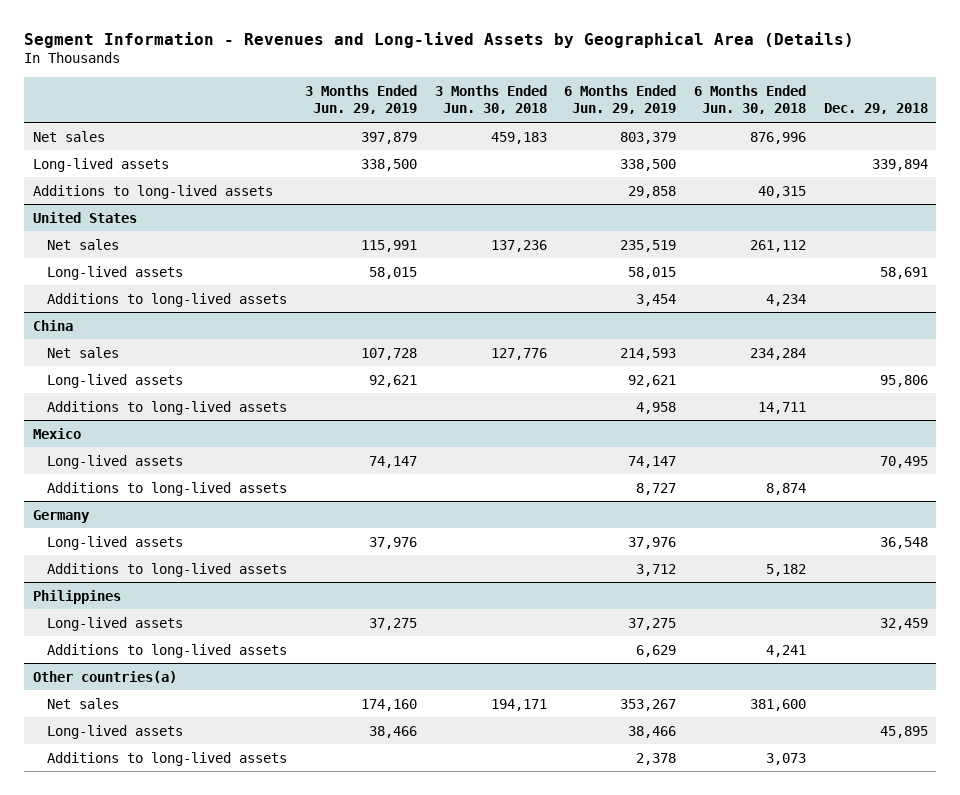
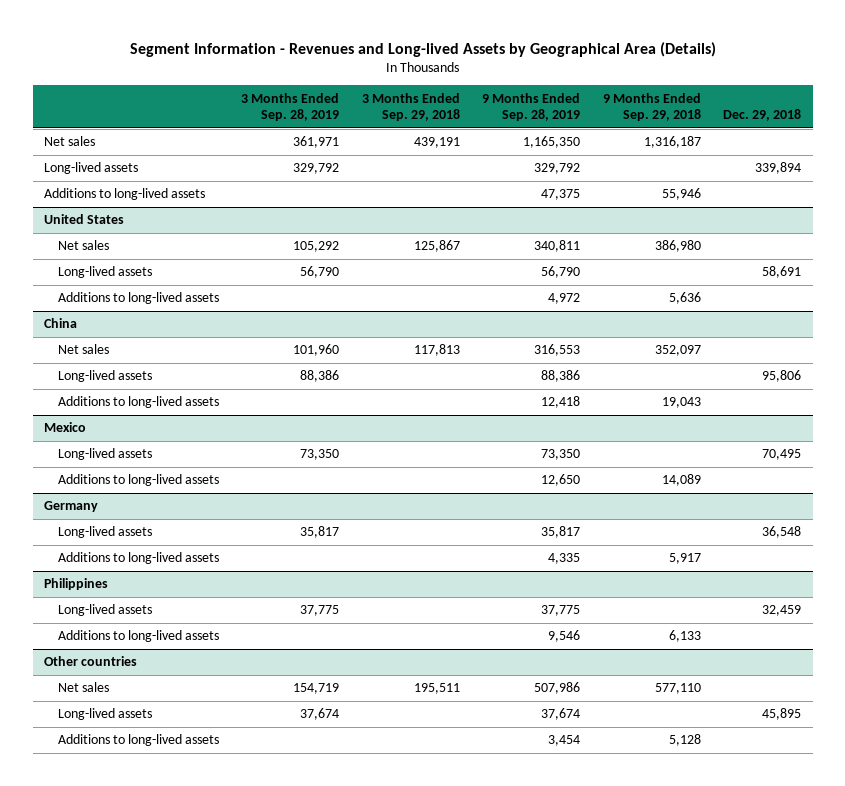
[305,84,418,115] 3 Months Ended Jun. 29, 2019 -> none
[434,84,547,115] 3 Months Ended Jun. 30, 2018 -> none
[564,84,677,115] 6 Months Ended Jun. 29, 2019 -> none
[693,84,806,115] 6 Months Ended Jun. 30, 2018 -> none
none -> [241,92,340,122] 3 Months Ended Sep. 28, 2019
none -> [361,92,460,122] 3 Months Ended Sep. 29, 2018
none -> [482,92,581,122] 9 Months Ended Sep. 28, 2019
none -> [602,92,701,122] 9 Months Ended Sep. 29, 2018
[32,670,177,683] Other countries(a) -> [43,656,137,667] Other countries

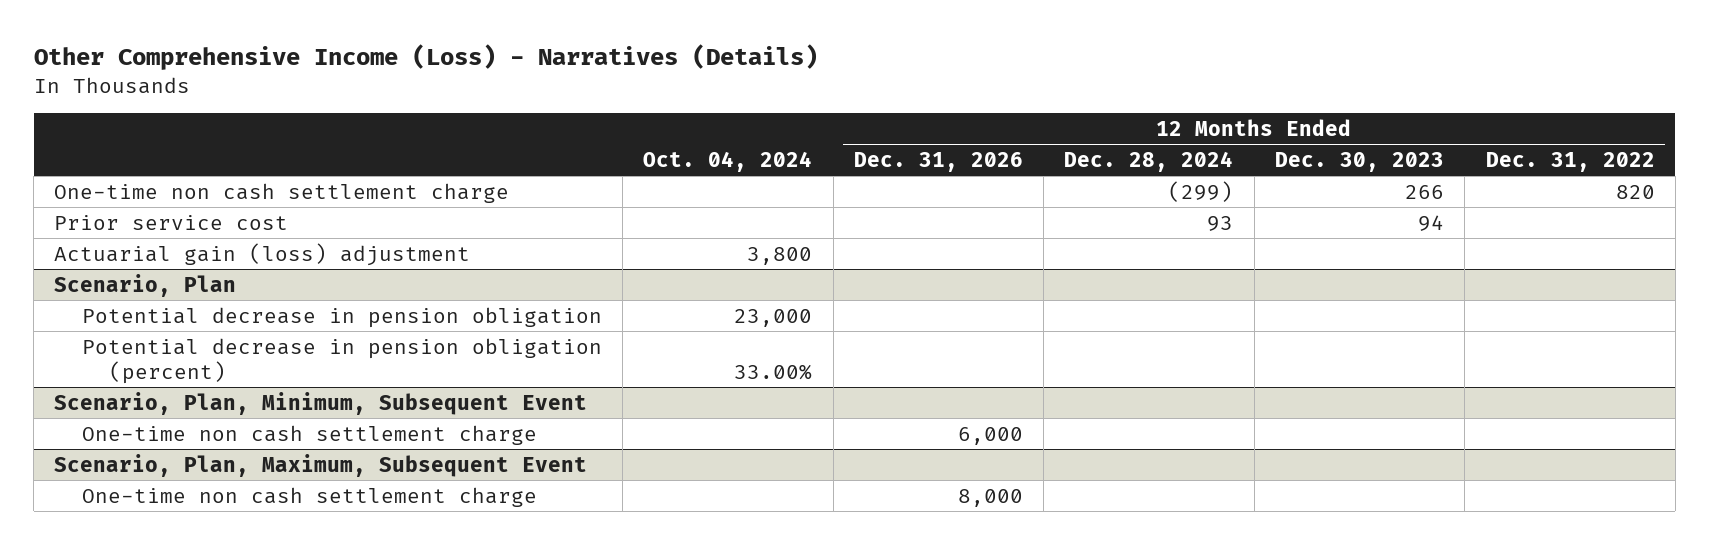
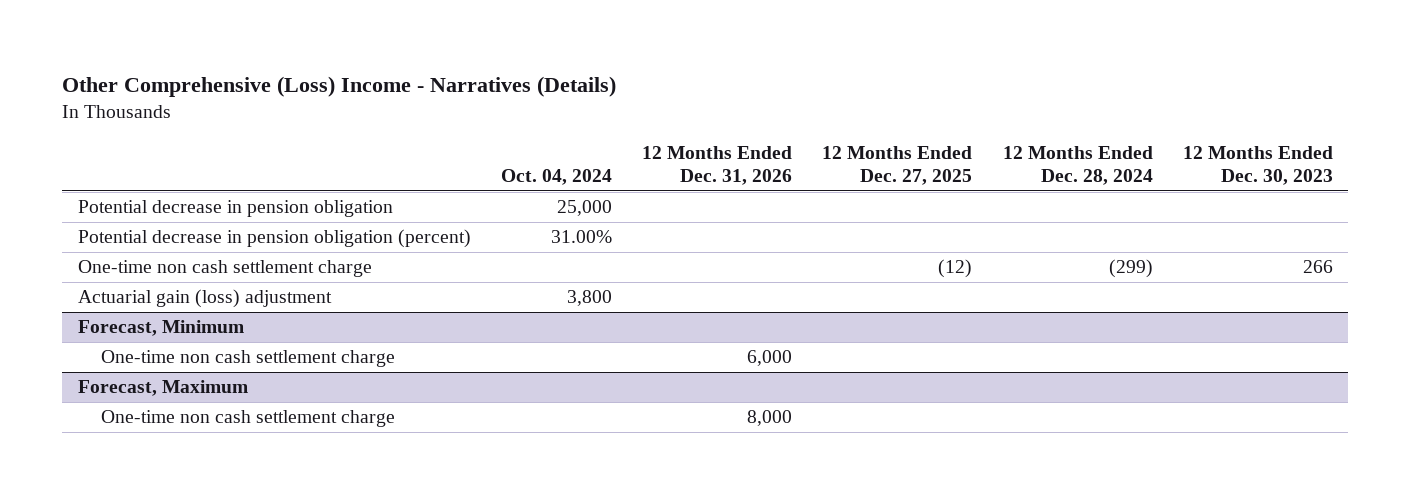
[33,44,818,71] Other Comprehensive Income (Loss) - Narratives (Details) -> [62,76,617,98] Other Comprehensive (Loss) Income - Narratives (Details)
[1485,151,1655,172] Dec. 31, 2022 -> none
none -> [822,146,973,185] 12 Months Ended Dec. 27, 2025
none -> [77,200,393,218] Potential decrease in pension obligation
none -> [77,229,471,249] Potential decrease in pension obligation (percent)
[54,214,289,230] Prior service cost -> none
[54,273,237,297] Scenario, Plan -> none
[81,306,602,328] Potential decrease in pension obligation -> none
[81,337,602,385] Potential decrease in pension obligation (percent) -> none
[54,391,588,415] Scenario, Plan, Minimum, Subsequent Event -> [77,320,244,337] Forecast, Minimum
[54,453,588,477] Scenario, Plan, Maximum, Subsequent Event -> [77,380,248,397] Forecast, Maximum

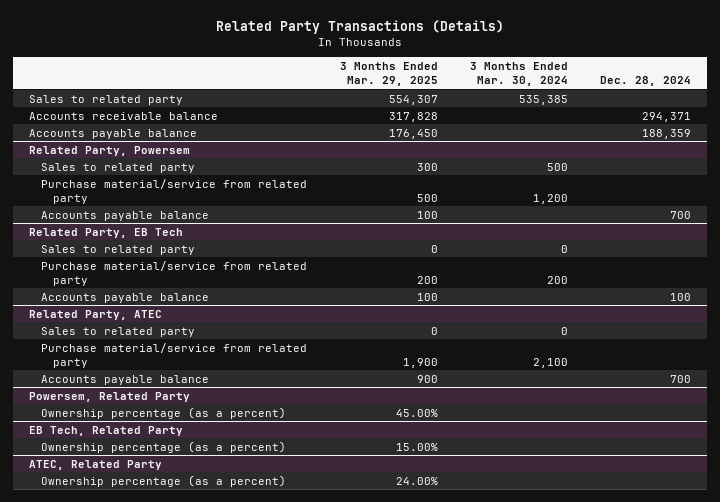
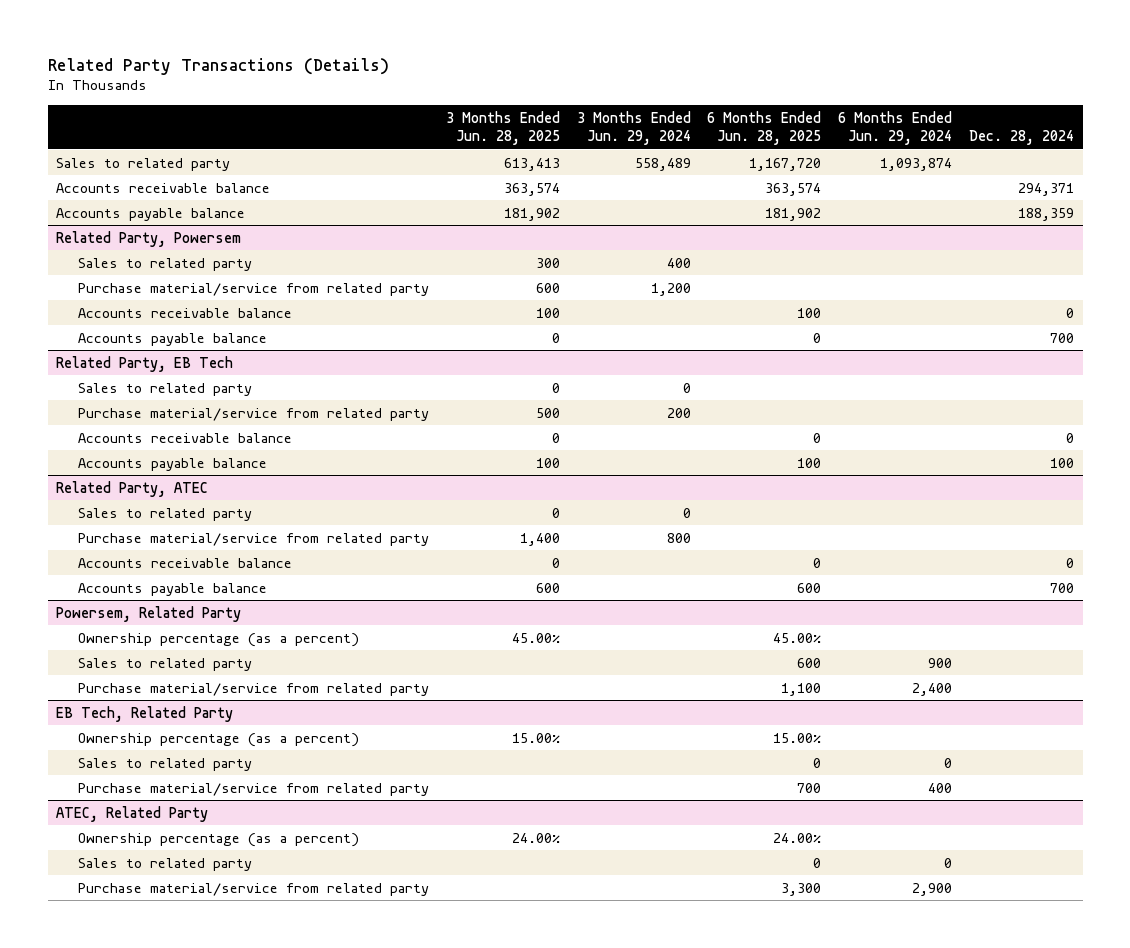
[339,61,438,87] 3 Months Ended Mar. 29, 2025 -> none
[469,61,568,87] 3 Months Ended Mar. 30, 2024 -> none
none -> [445,110,560,146] 3 Months Ended Jun. 28, 2025
none -> [576,110,691,146] 3 Months Ended Jun. 29, 2024
none -> [707,110,822,146] 6 Months Ended Jun. 28, 2025
none -> [838,110,953,146] 6 Months Ended Jun. 29, 2024
none -> [77,307,292,318] Accounts receivable balance
none -> [77,432,292,443] Accounts receivable balance
none -> [77,557,292,568] Accounts receivable balance
none -> [77,657,252,671] Sales to related party
none -> [77,682,429,696] Purchase material/service from related party
none -> [77,757,252,771] Sales to related party
none -> [77,782,429,796] Purchase material/service from related party
none -> [77,857,252,871] Sales to related party
none -> [77,882,429,896] Purchase material/service from related party

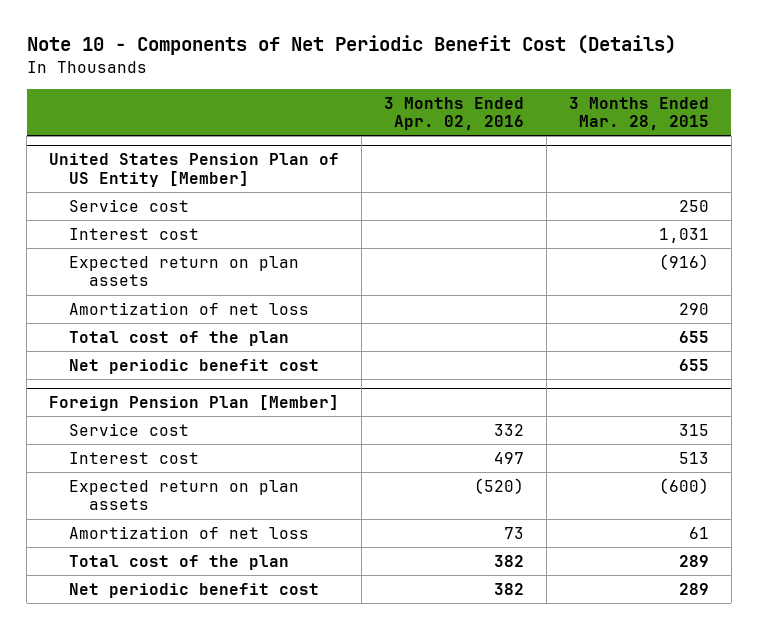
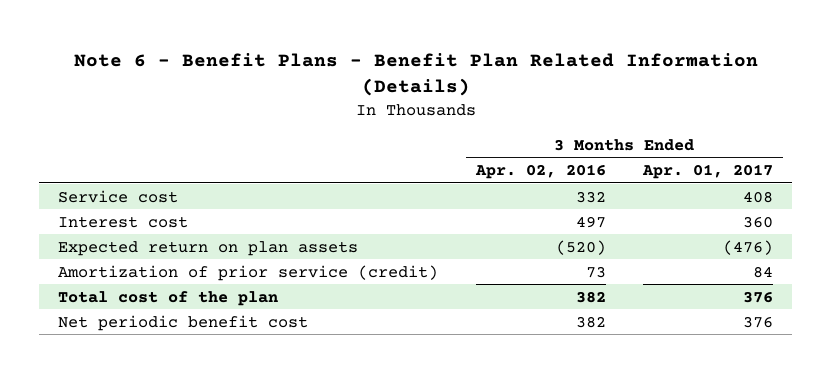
[26,35,676,56] Note 10 - Components of Net Periodic Benefit Cost (Details) -> [73,52,758,97] Note 6 - Benefit Plans - Benefit Plan Related Information (Details)
[568,96,709,131] 3 Months Ended Mar. 28, 2015 -> none
none -> [642,163,774,179] Apr. 01, 2017
[49,153,340,187] United States Pension Plan of US Entity [Member] -> none
[68,198,189,212] Service cost -> none
[68,227,199,240] Interest cost -> none
[68,255,299,287] Expected return on plan assets -> none
[68,301,309,315] Amortization of net loss -> none
[68,330,289,346] Total cost of the plan -> none
[68,358,319,374] Net periodic benefit cost -> none
[49,395,340,412] Foreign Pension Plan [Member] -> none
[68,525,309,539] Amortization of net loss -> none
none -> [58,264,439,281] Amortization of prior service (credit)

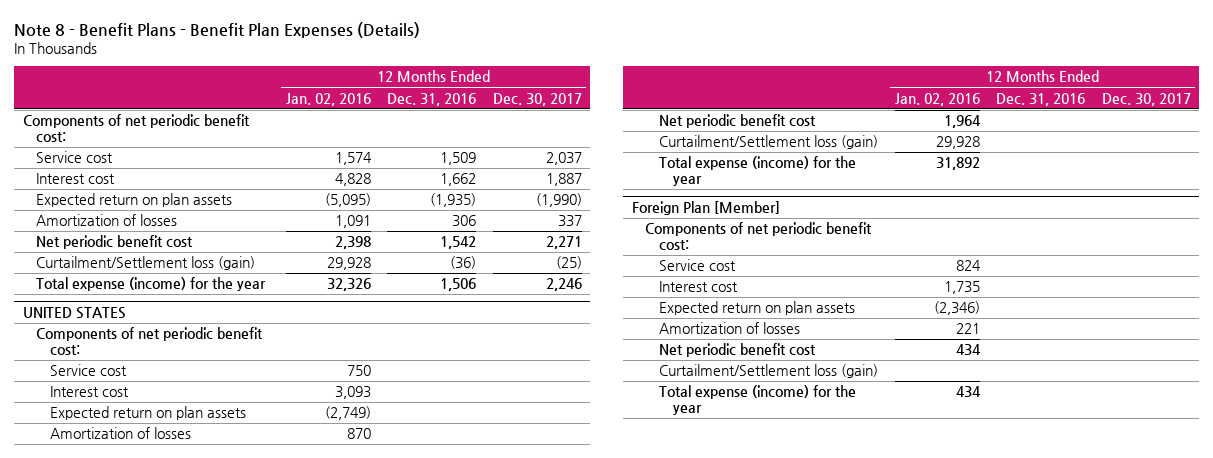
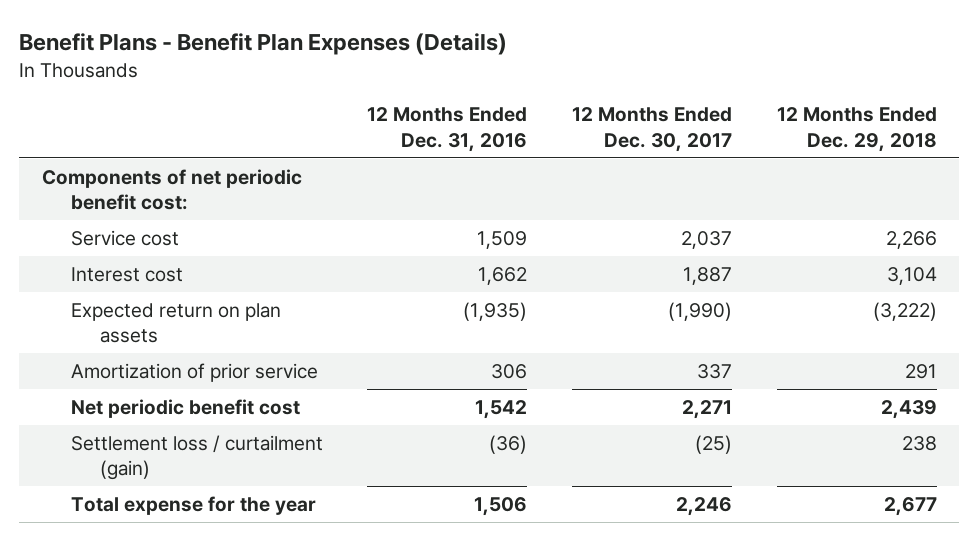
[14,21,421,38] Note 8 - Benefit Plans - Benefit Plan Expenses (Details) -> [19,32,508,55] Benefit Plans - Benefit Plan Expenses (Details)
[285,92,371,106] Jan. 02, 2016 -> none
none -> [776,107,937,152] 12 Months Ended Dec. 29, 2018
[36,214,178,227] Amortization of losses -> [70,363,318,383] Amortization of prior service
[22,307,126,320] UNITED STATES -> none
[36,327,264,356] Components of net periodic benefit cost: -> none
[50,364,128,377] Service cost -> none
[50,386,130,398] Interest cost -> none
[50,406,247,421] Expected return on plan assets -> none
[50,427,192,440] Amortization of losses -> none
[658,114,816,129] Net periodic benefit cost -> none
[658,135,878,150] Curtailment/Settlement loss (gain) -> none
[658,156,856,187] Total expense (income) for the year -> none
[631,201,780,216] Foreign Plan [Member] -> none
[645,222,873,251] Components of net periodic benefit cost: -> none
[658,259,736,272] Service cost -> none
[658,281,738,293] Interest cost -> none
[658,301,855,316] Expected return on plan assets -> none
[658,322,800,335] Amortization of losses -> none
[658,343,816,358] Net periodic benefit cost -> none
[658,364,878,379] Curtailment/Settlement loss (gain) -> none
[658,385,856,416] Total expense (income) for the year -> none
[36,256,256,271] Curtailment/Settlement loss (gain) -> [70,435,323,481] Settlement loss / curtailment (gain)
[36,277,267,292] Total expense (income) for the year -> [70,496,316,516] Total expense for the year

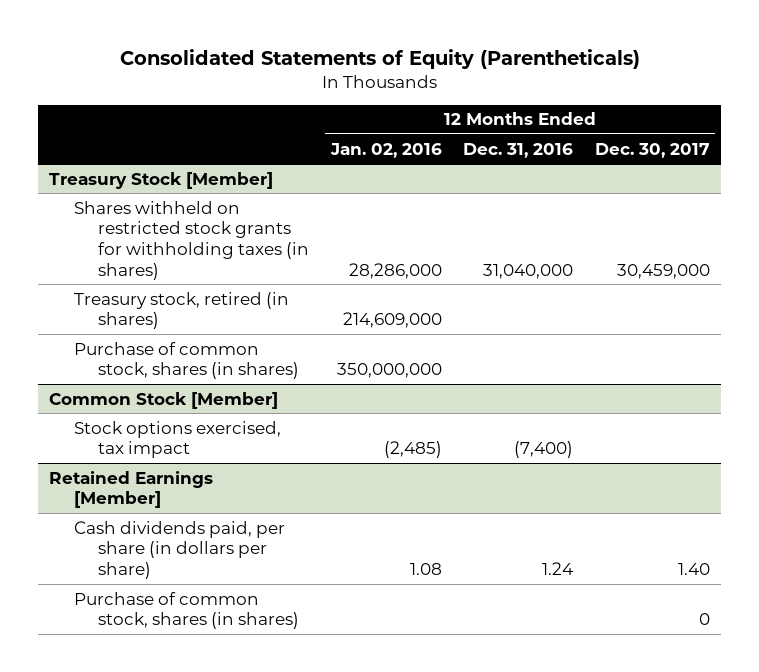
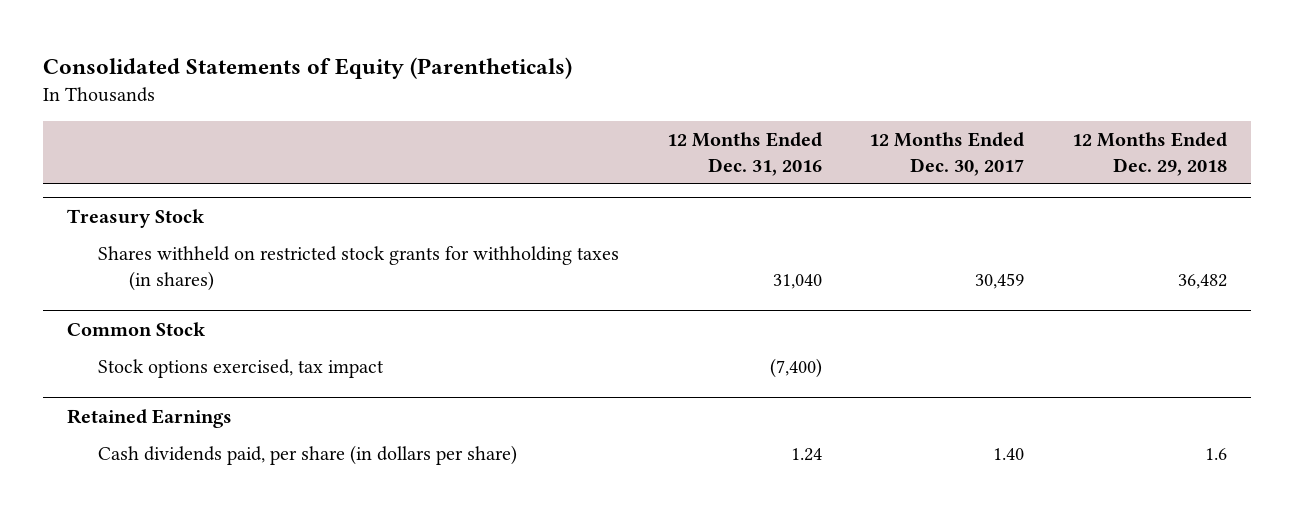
[329,142,442,158] Jan. 02, 2016 -> none
none -> [1072,132,1228,176] 12 Months Ended Dec. 29, 2018
[73,291,289,330] Treasury stock, retired (in shares) -> none
[73,341,300,380] Purchase of common stock, shares (in shares) -> none
[49,171,274,189] Treasury Stock [Member] -> [66,208,205,228] Treasury Stock
[483,263,574,279] 31,040,000 -> [772,273,822,289] 31,040
[616,263,710,279] 30,459,000 -> [975,272,1025,289] 30,459
[49,391,279,409] Common Stock [Member] -> [66,321,206,336] Common Stock
[49,470,214,509] Retained Earnings [Member] -> [66,408,232,428] Retained Earnings
[73,591,300,630] Purchase of common stock, shares (in shares) -> none

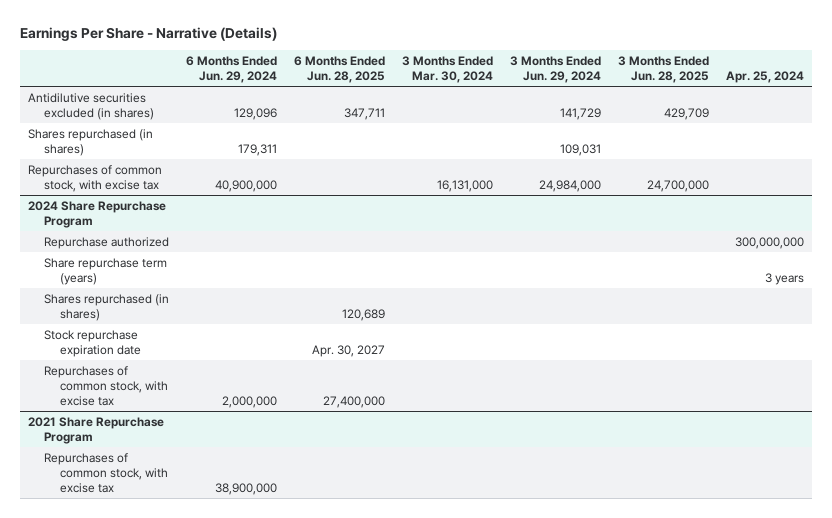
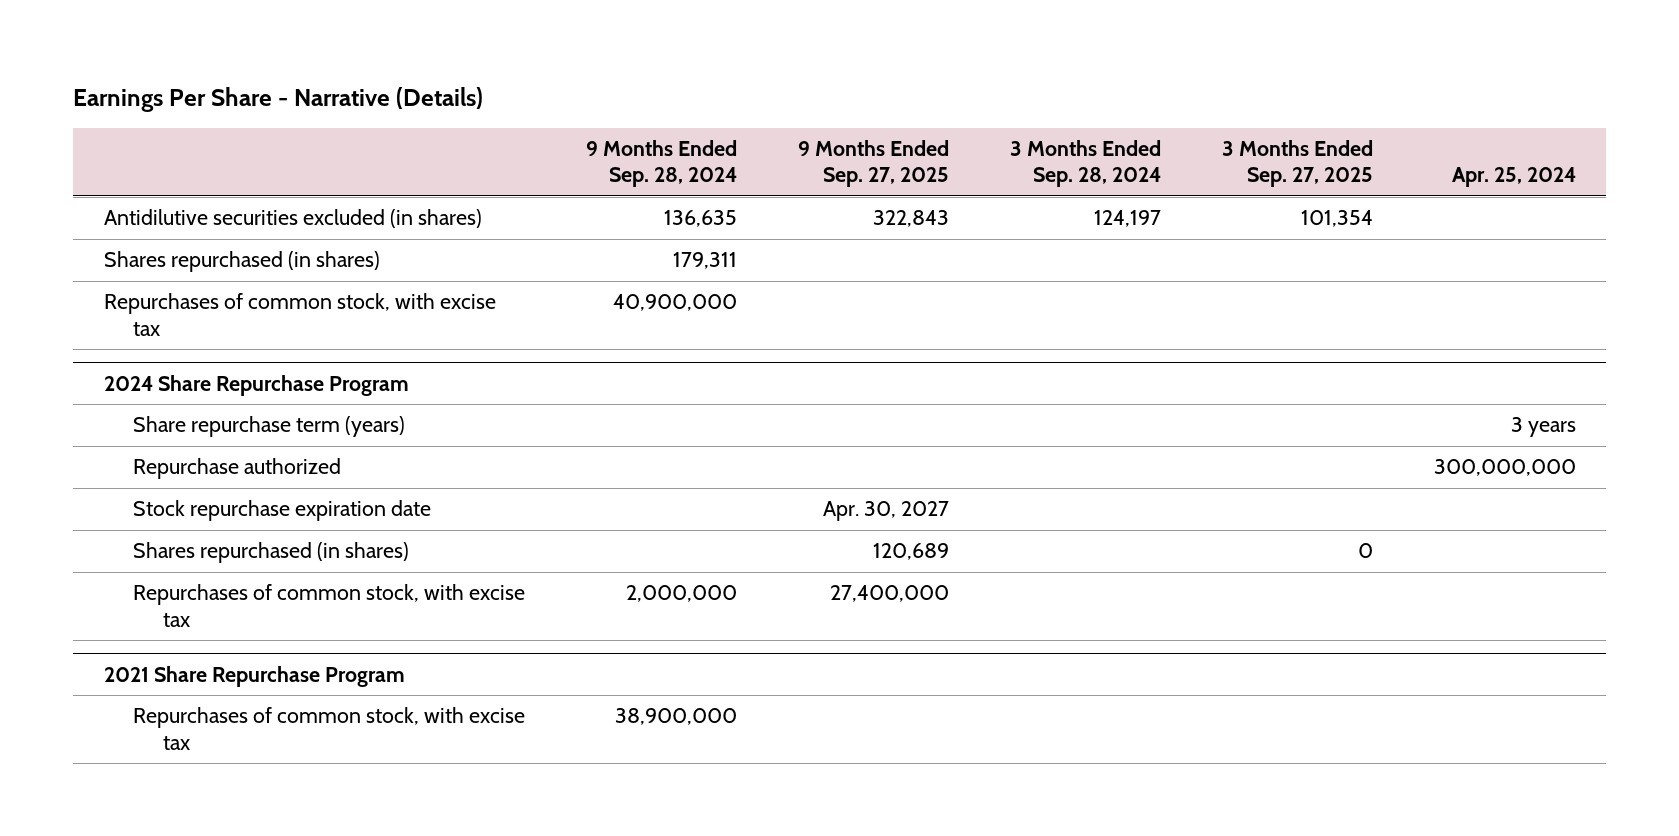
[185,56,277,84] 6 Months Ended Jun. 29, 2024 -> none
[293,56,385,84] 6 Months Ended Jun. 28, 2025 -> none
[401,56,493,84] 3 Months Ended Mar. 30, 2024 -> none
[509,56,601,84] 3 Months Ended Jun. 29, 2024 -> none
[617,56,709,84] 3 Months Ended Jun. 28, 2025 -> none
none -> [585,139,737,188] 9 Months Ended Sep. 28, 2024
none -> [797,139,949,188] 9 Months Ended Sep. 27, 2025
none -> [1009,139,1161,188] 3 Months Ended Sep. 28, 2024
none -> [1221,139,1373,188] 3 Months Ended Sep. 27, 2025
[44,236,170,249] Repurchase authorized -> [133,458,342,480] Repurchase authorized
[44,293,170,321] Shares repurchased (in shares) -> [133,542,410,564] Shares repurchased (in shares)

